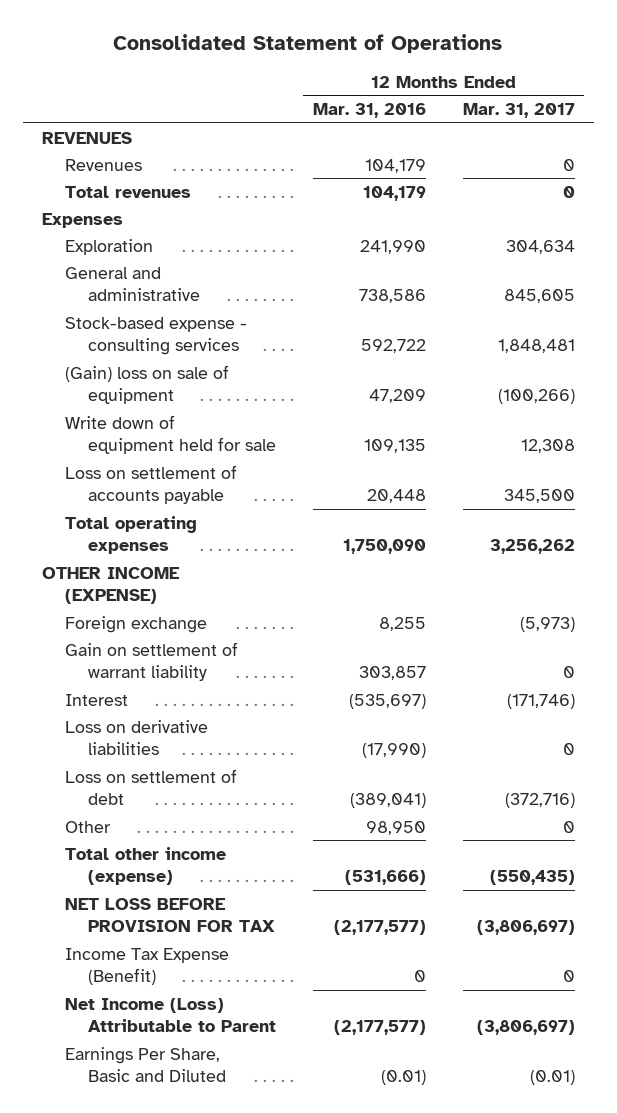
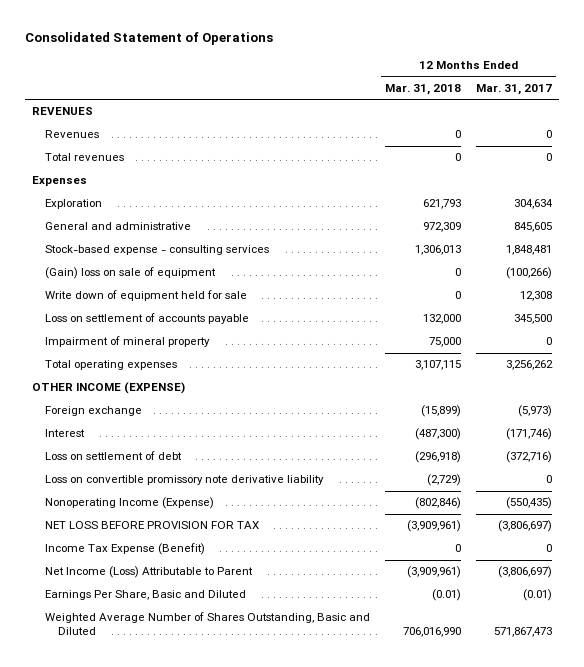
[312,102,426,118] Mar. 31, 2016 -> none
none -> [385,83,462,95] Mar. 31, 2018
none -> [45,336,211,348] Impairment of mineral property
[64,641,238,682] Gain on settlement of warrant liability -> none
[64,719,208,756] Loss on derivative liabilities -> none
[64,820,111,833] Other -> none
none -> [45,475,325,486] Loss on convertible promissory note derivative liability
[64,846,226,886] Total other income (expense) -> [45,497,215,510] Nonoperating Income (Expense)
none -> [45,612,371,635] Weighted Average Number of Shares Outstanding, Basic and Diluted

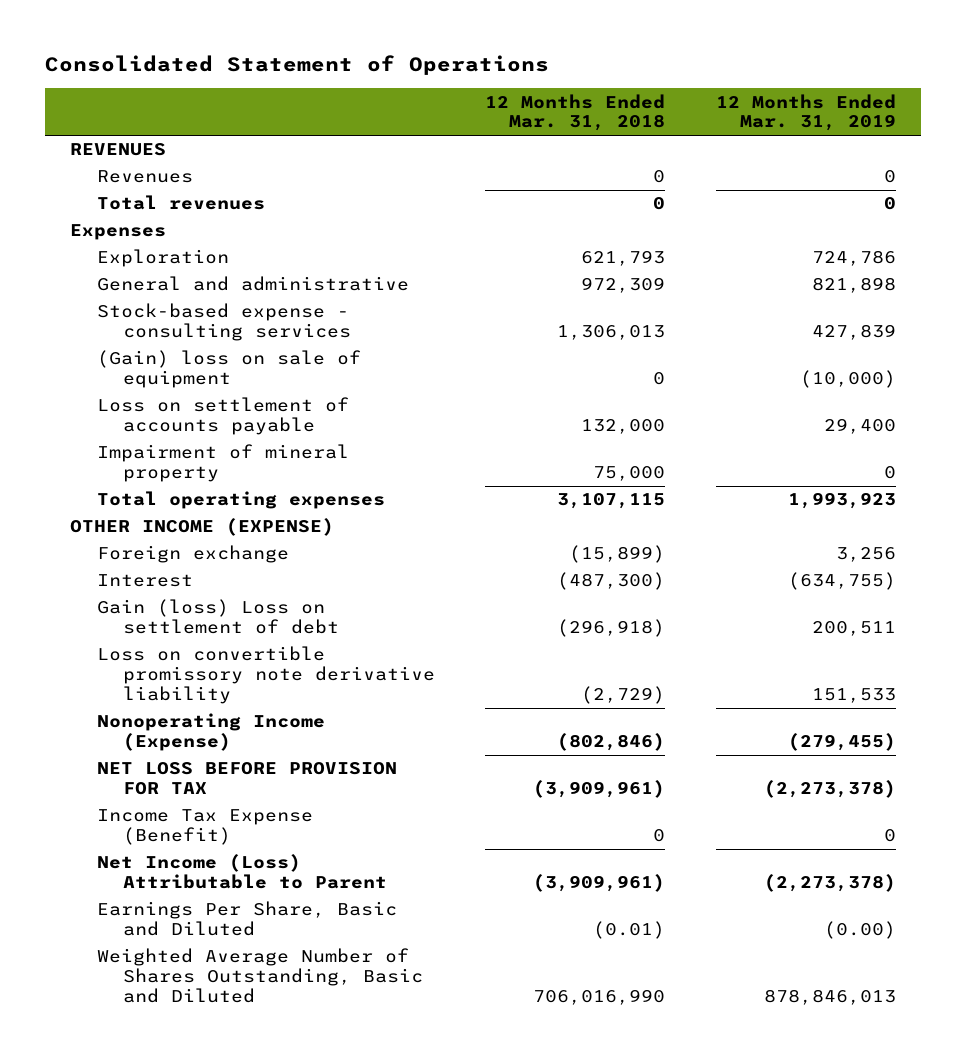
[476,83,553,95] Mar. 31, 2017 -> none
none -> [715,93,896,132] 12 Months Ended Mar. 31, 2019
[45,290,248,302] Write down of equipment held for sale -> none
[45,451,183,461] Loss on settlement of debt -> [96,599,340,635] Gain (loss) Loss on settlement of debt

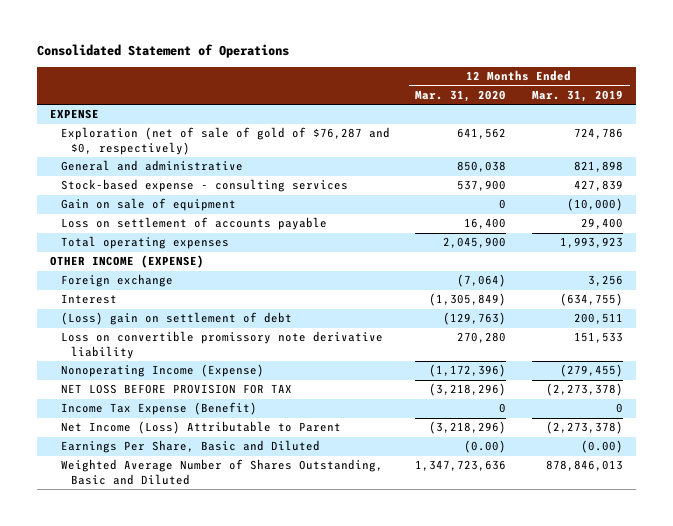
[485,93,666,132] 12 Months Ended Mar. 31, 2018 -> none
none -> [415,89,507,102] Mar. 31, 2020
[70,143,167,157] REVENUES -> none
[96,170,193,184] Revenues -> none
[96,195,265,211] Total revenues -> none
[70,224,167,241] Expenses -> [50,109,100,120] EXPENSE
[96,249,229,268] Exploration -> [60,127,390,156] Exploration (net of sale of gold of $76,287 and $0, respectively)
[96,350,361,389] (Gain) loss on sale of equipment -> [60,198,236,212] Gain on sale of equipment
[96,444,349,483] Impairment of mineral property -> none
[96,599,340,635] Gain (loss) Loss on settlement of debt -> [60,312,292,326] (Loss) gain on settlement of debt

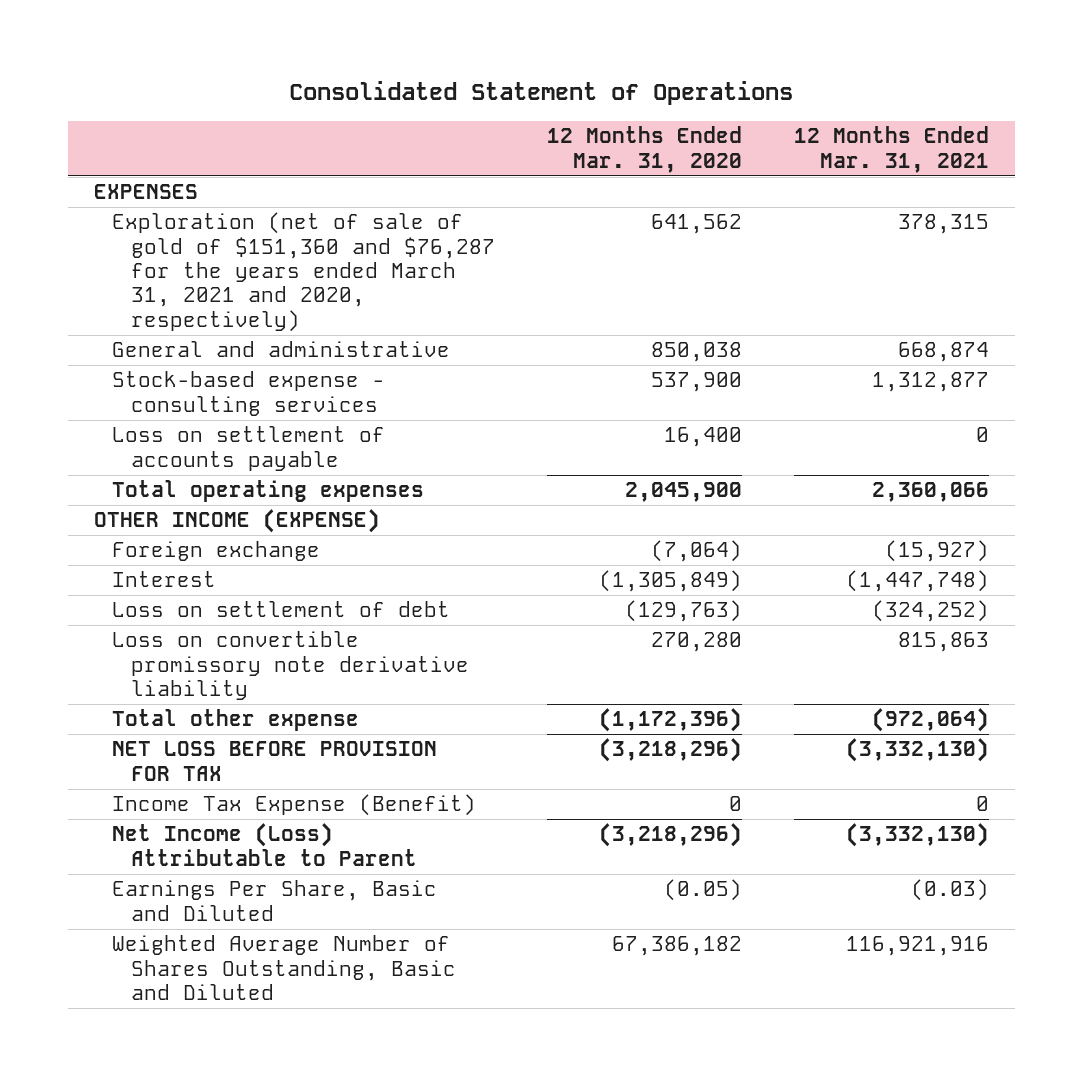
[532,89,624,102] Mar. 31, 2019 -> none
none -> [793,126,989,173] 12 Months Ended Mar. 31, 2021
[50,109,100,120] EXPENSE -> [94,184,199,200] EXPENSES
[60,127,390,156] Exploration (net of sale of gold of $76,287 and $0, respectively) -> [112,212,495,332] Exploration (net of sale of gold of $151,360 and $76,287 for the years ended March 31, 2021 and 2020, respectively)
[60,198,236,212] Gain on sale of equipment -> none
[60,312,292,326] (Loss) gain on settlement of debt -> [112,601,451,618] Loss on settlement of debt
[60,364,264,378] Nonoperating Income (Expense) -> [112,709,360,732] Total other expense
[464,440,507,454] (0.00) -> [663,879,742,902] (0.05)
[415,460,507,472] 1,347,723,636 -> [611,936,742,957] 67,386,182

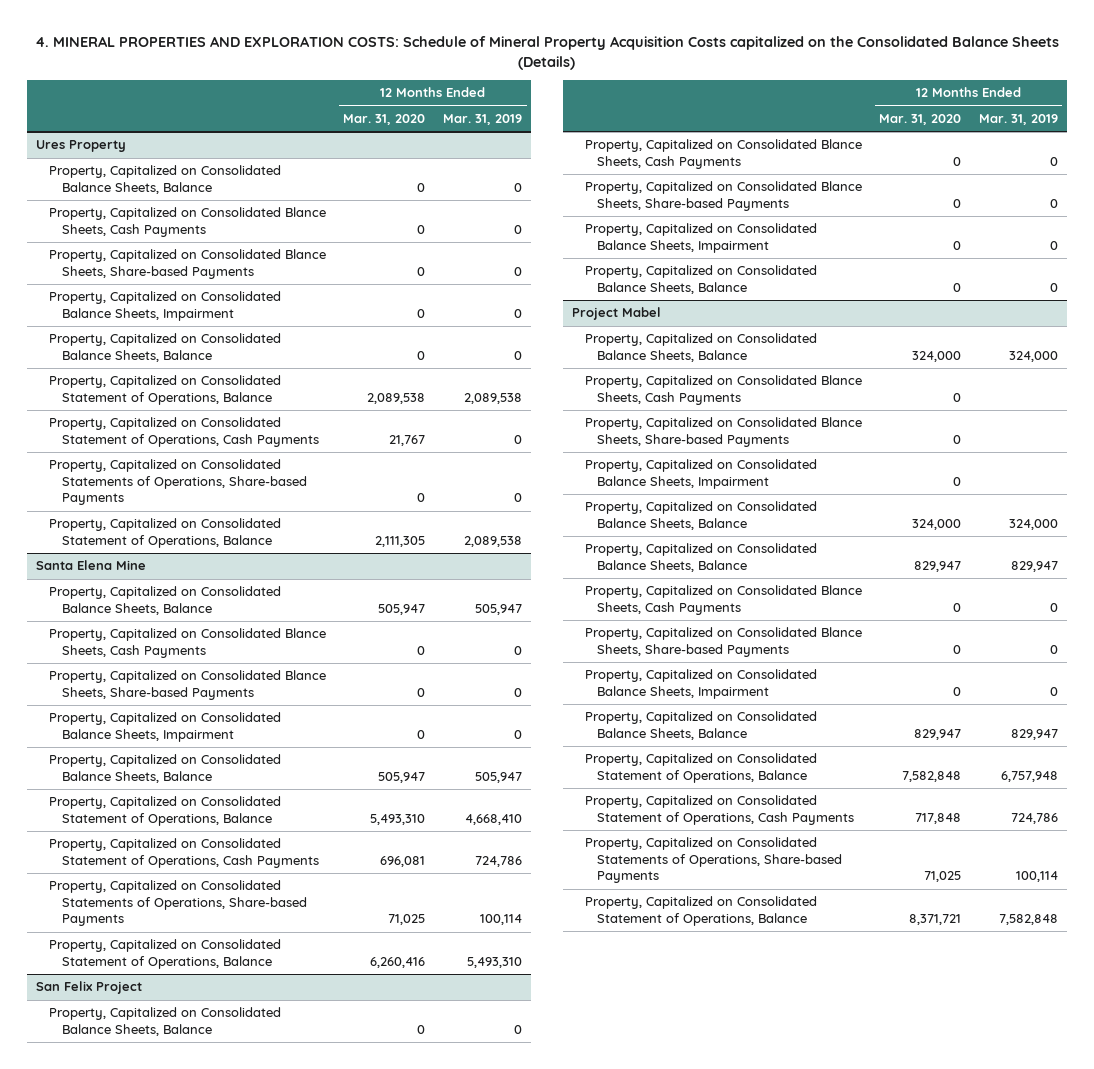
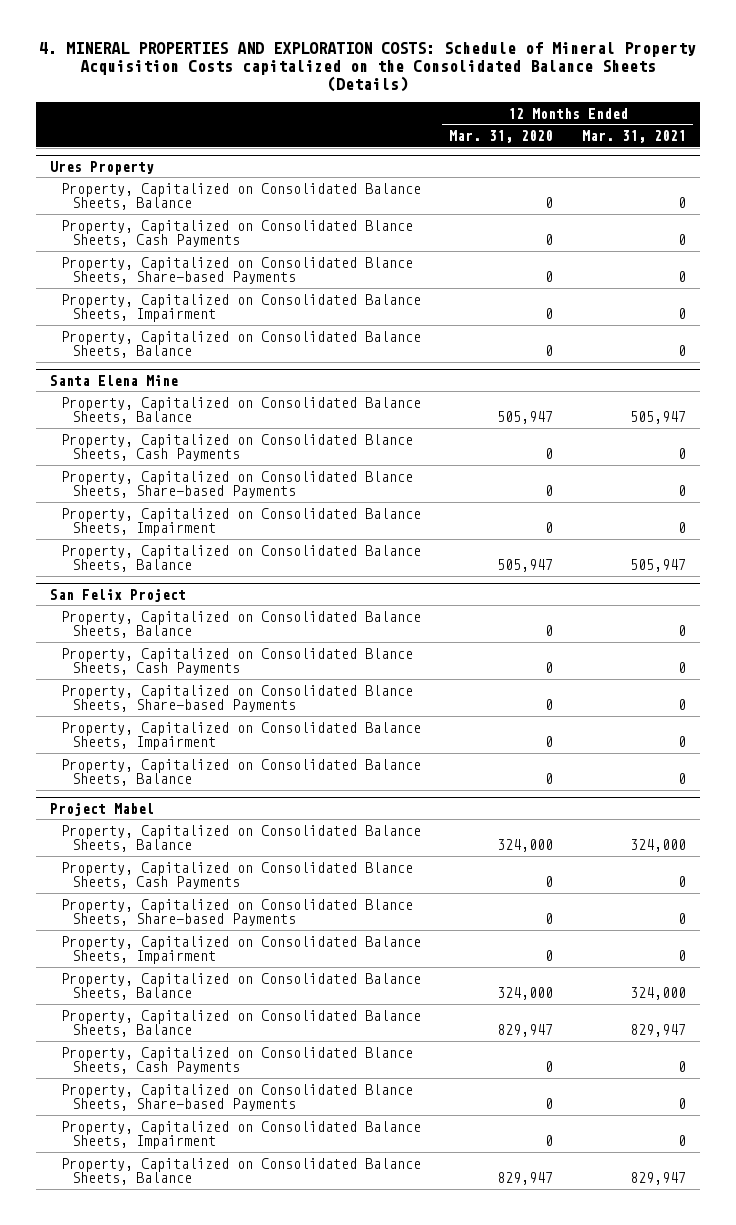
[443,113,523,125] Mar. 31, 2019 -> none
none -> [581,129,686,143] Mar. 31, 2021
[48,375,281,405] Property, Capitalized on Consolidated Statement of Operations, Balance -> none
[48,417,319,447] Property, Capitalized on Consolidated Statement of Operations, Cash Payments -> none
[48,459,307,506] Property, Capitalized on Consolidated Statements of Operations, Share-based Payments -> none
[48,518,281,548] Property, Capitalized on Consolidated Statement of Operations, Balance -> none
[48,796,281,826] Property, Capitalized on Consolidated Statement of Operations, Balance -> none
[48,838,319,868] Property, Capitalized on Consolidated Statement of Operations, Cash Payments -> none
[48,880,307,927] Property, Capitalized on Consolidated Statements of Operations, Share-based Payments -> none
[48,939,281,969] Property, Capitalized on Consolidated Statement of Operations, Balance -> none
[584,753,817,783] Property, Capitalized on Consolidated Statement of Operations, Balance -> none
[584,795,855,825] Property, Capitalized on Consolidated Statement of Operations, Cash Payments -> none
[584,837,843,884] Property, Capitalized on Consolidated Statements of Operations, Share-based Payments -> none
[584,896,817,926] Property, Capitalized on Consolidated Statement of Operations, Balance -> none

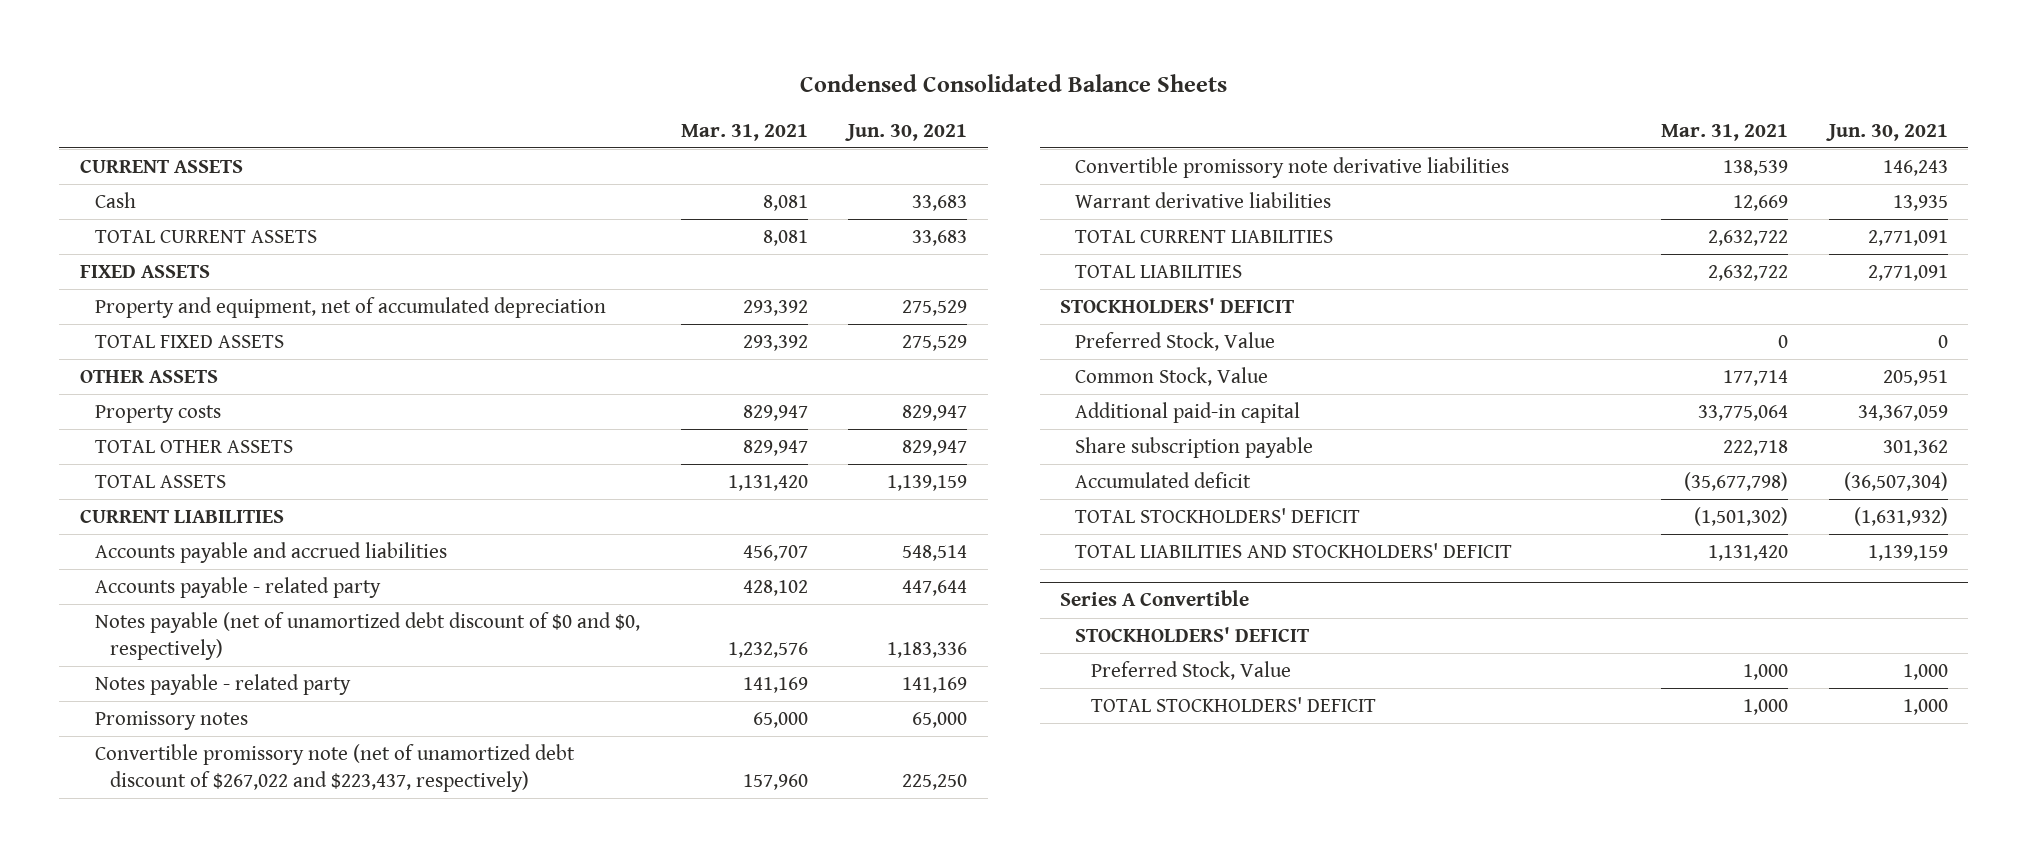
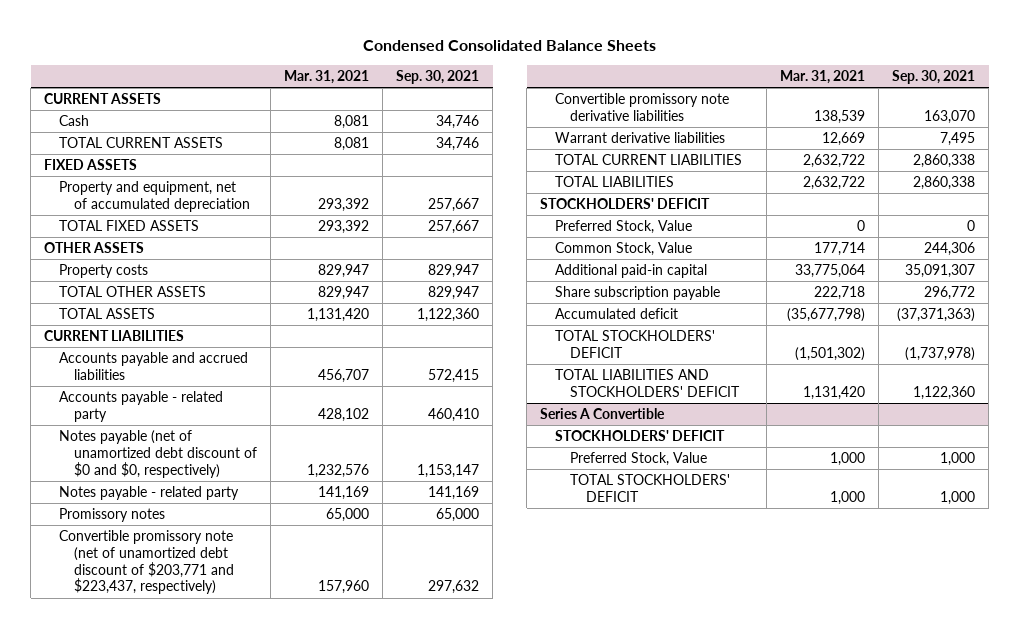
[845,123,968,141] Jun. 30, 2021 -> none
none -> [396,69,480,84] Sep. 30, 2021
[94,744,575,792] Convertible promissory note (net of unamortized debt discount of $267,022 and $223,437, respectively) -> [59,530,235,595] Convertible promissory note (net of unamortized debt discount of $203,771 and $223,437, respectively)

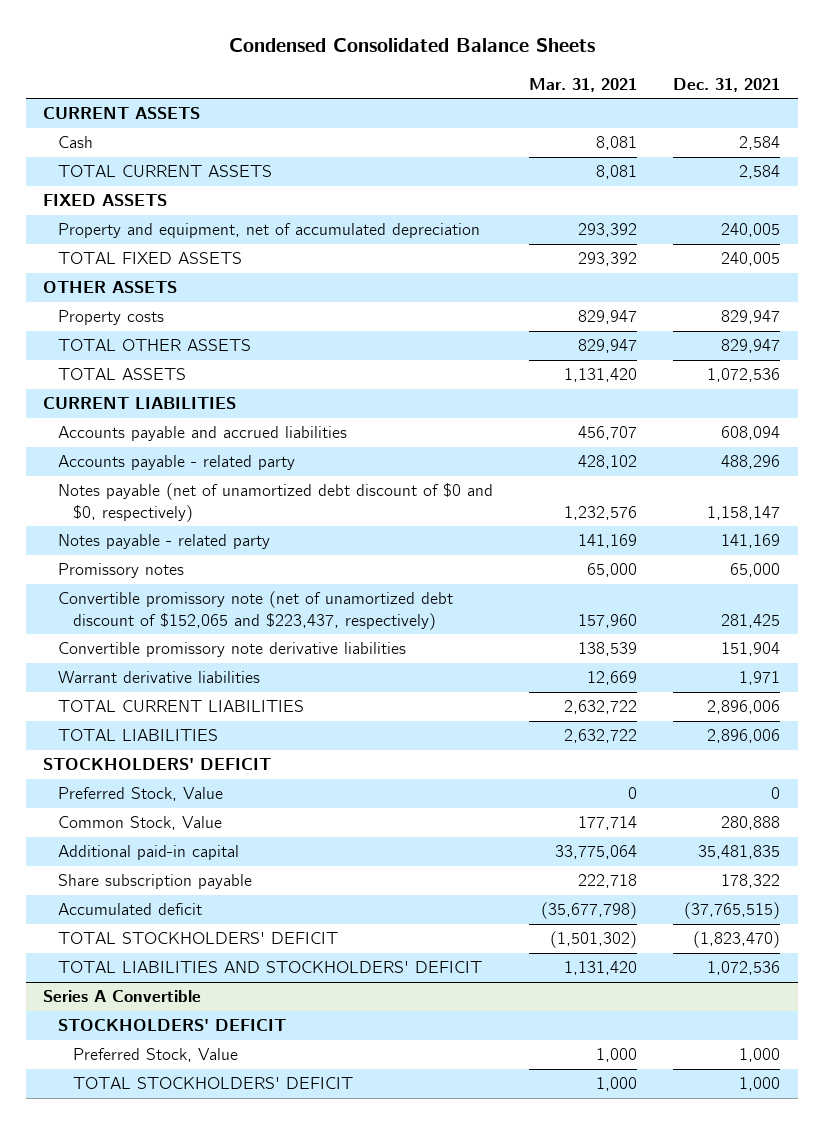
[396,69,480,84] Sep. 30, 2021 -> none
none -> [672,77,780,92] Dec. 31, 2021
[59,530,235,595] Convertible promissory note (net of unamortized debt discount of $203,771 and $223,437, respectively) -> [58,591,454,630] Convertible promissory note (net of unamortized debt discount of $152,065 and $223,437, respectively)

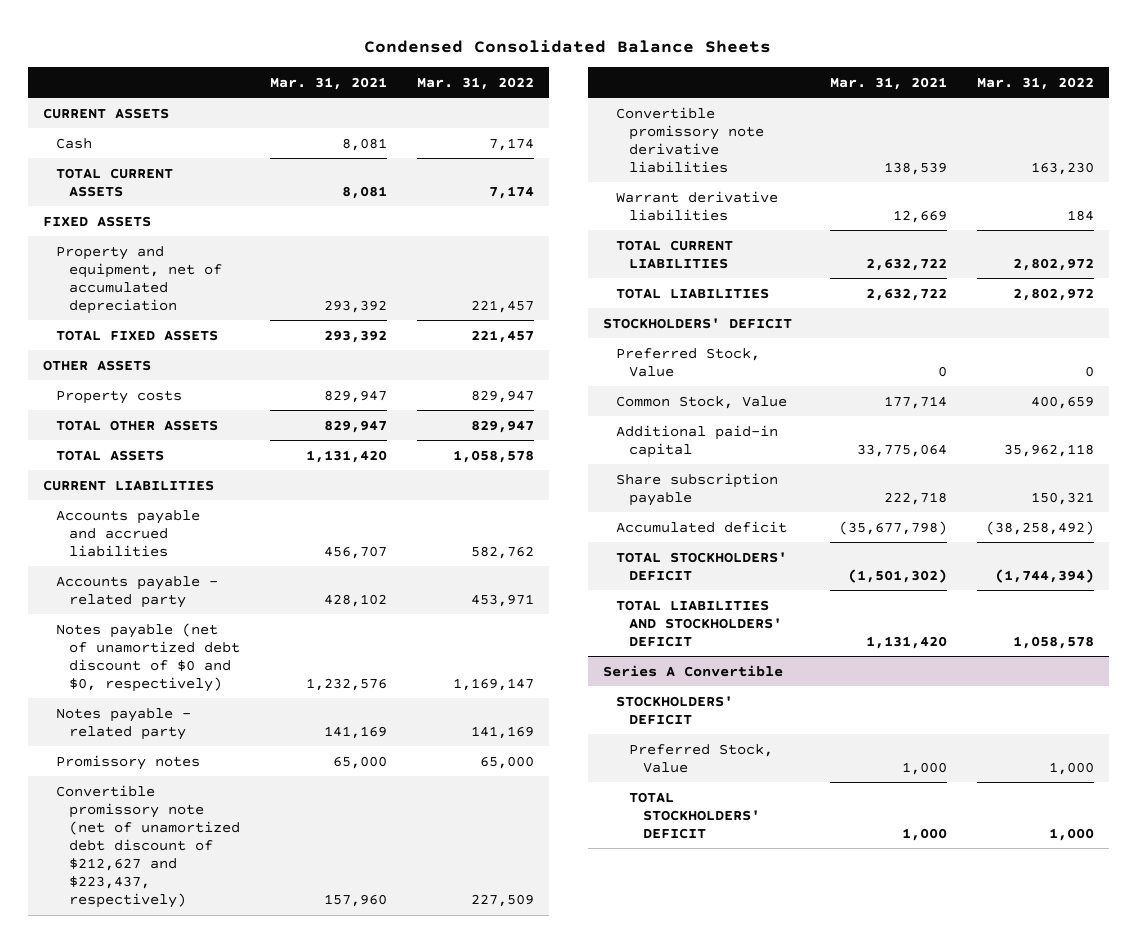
[672,77,780,92] Dec. 31, 2021 -> none
none -> [416,77,534,91] Mar. 31, 2022
[58,591,454,630] Convertible promissory note (net of unamortized debt discount of $152,065 and $223,437, respectively) -> [55,784,241,909] Convertible promissory note (net of unamortized debt discount of $212,627 and $223,437, respectively)

